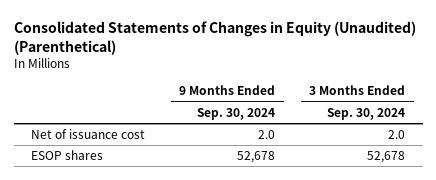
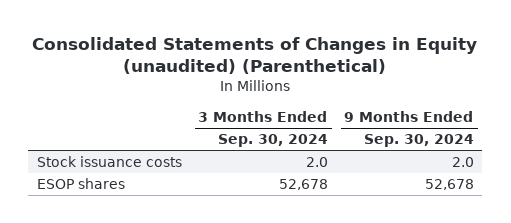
[13,20,416,55] Consolidated Statements of Changes in Equity (Unaudited) (Parenthetical) -> [32,37,478,75] Consolidated Statements of Changes in Equity (unaudited) (Parenthetical)
[30,129,145,140] Net of issuance cost -> [36,156,182,168] Stock issuance costs

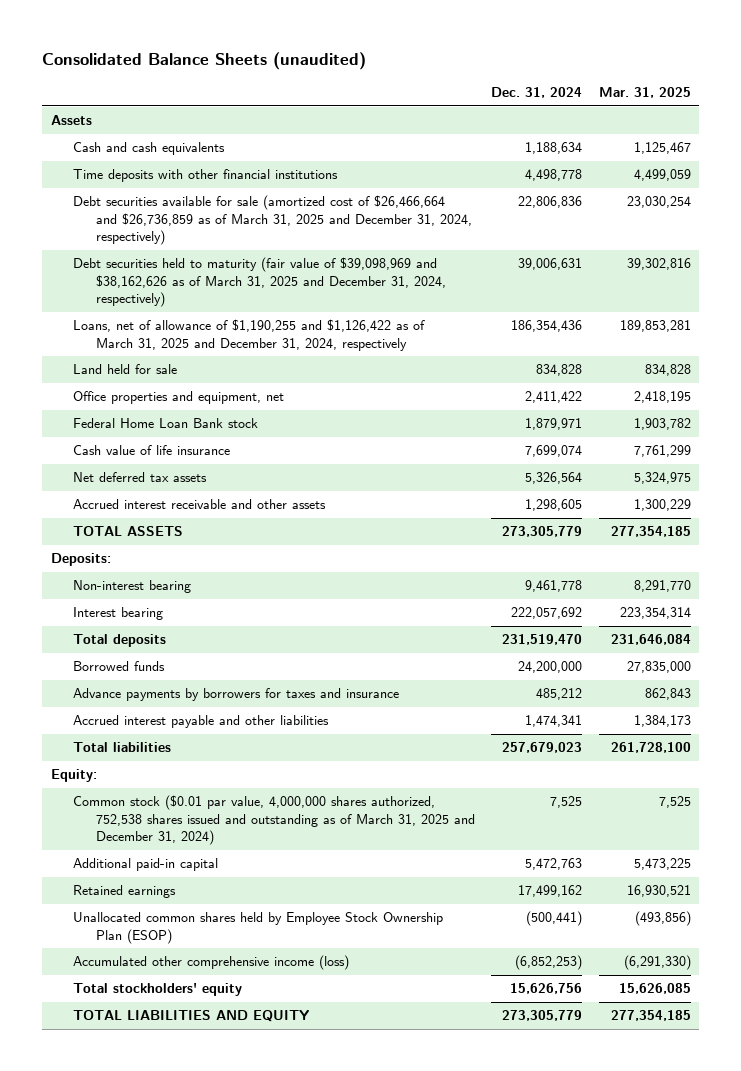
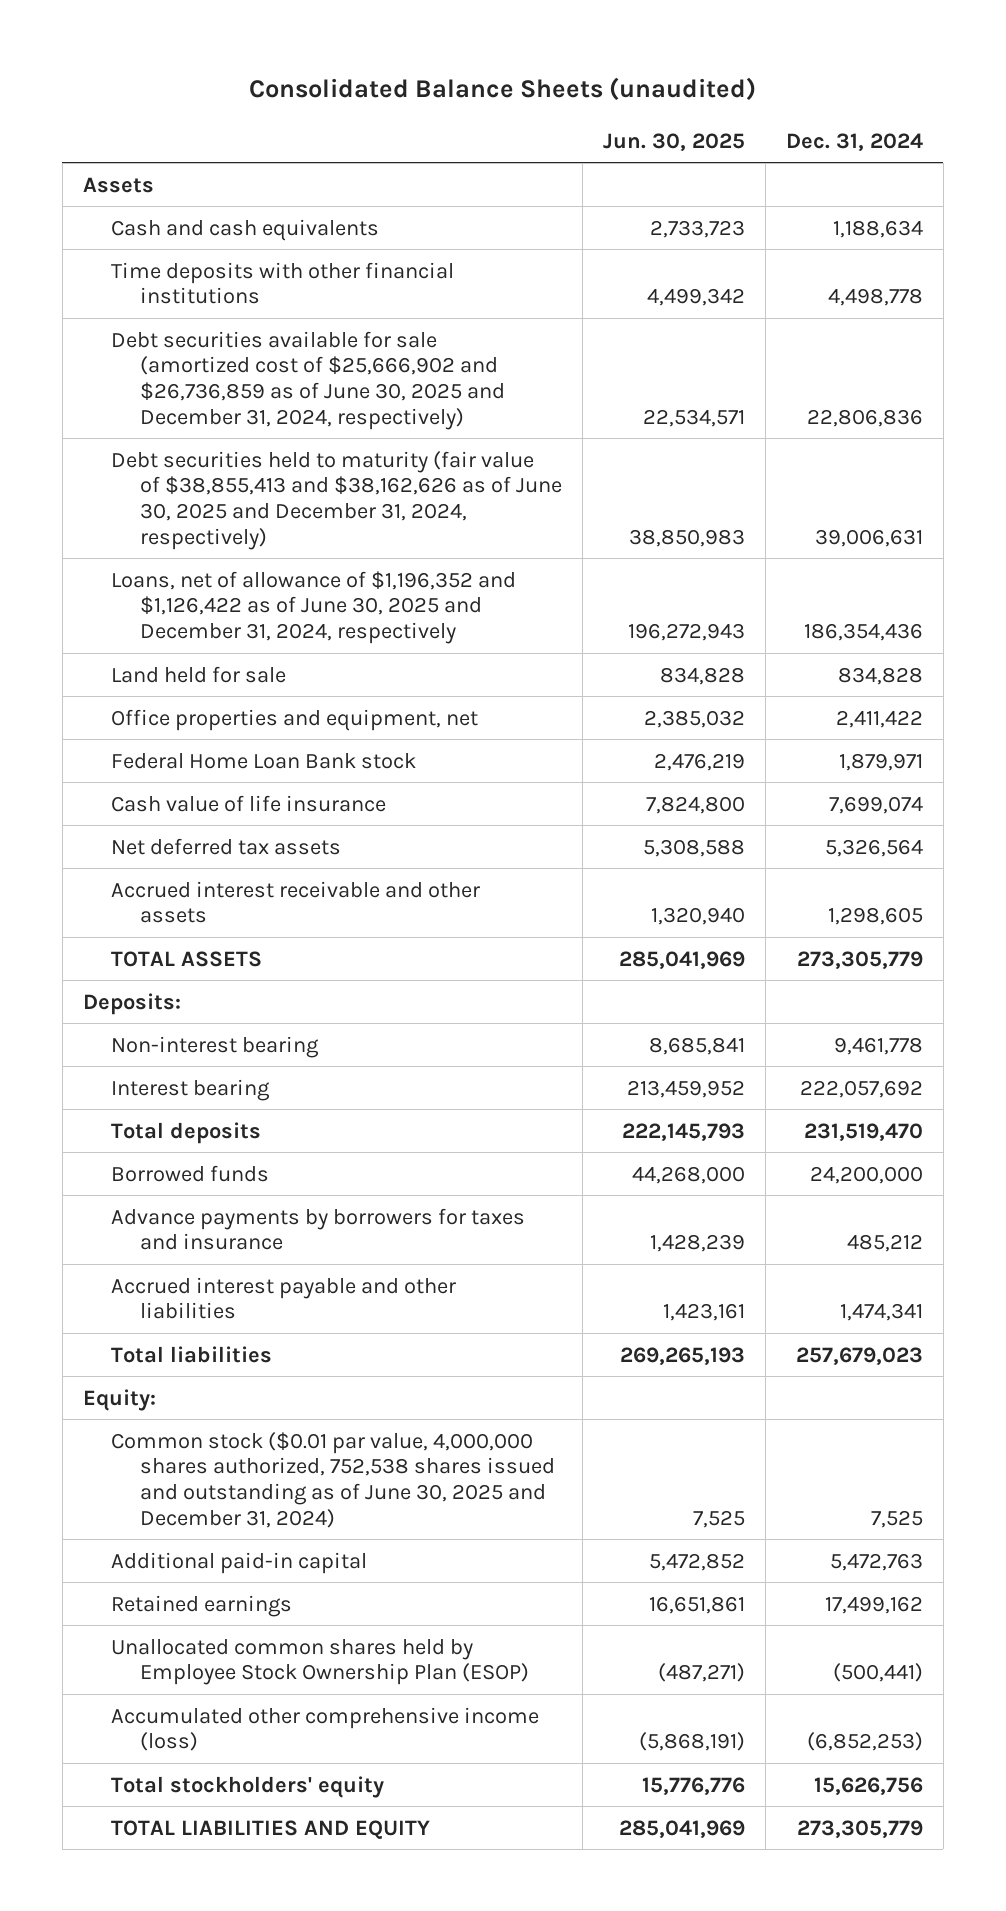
[598,87,691,99] Mar. 31, 2025 -> none
none -> [602,132,745,151] Jun. 30, 2025
[73,195,473,246] Debt securities available for sale (amortized cost of $26,466,664 and $26,736,859 as of March 31, 2025 and December 31, 2024, respectively) -> [111,330,505,430] Debt securities available for sale (amortized cost of $25,666,902 and $26,736,859 as of June 30, 2025 and December 31, 2024, respectively)
[73,257,447,308] Debt securities held to maturity (fair value of $39,098,969 and $38,162,626 as of March 31, 2025 and December 31, 2024, respectively) -> [111,450,562,550] Debt securities held to maturity (fair value of $38,855,413 and $38,162,626 as of June 30, 2025 and December 31, 2024, respectively)
[73,319,426,351] Loans, net of allowance of $1,190,255 and $1,126,422 as of March 31, 2025 and December 31, 2024, respectively -> [111,570,517,644] Loans, net of allowance of $1,196,352 and $1,126,422 as of June 30, 2025 and December 31, 2024, respectively
[73,795,476,846] Common stock ($0.01 par value, 4,000,000 shares authorized, 752,538 shares issued and outstanding as of March 31, 2025 and December 31, 2024) -> [111,1431,555,1528] Common stock ($0.01 par value, 4,000,000 shares authorized, 752,538 shares issued and outstanding as of June 30, 2025 and December 31, 2024)

